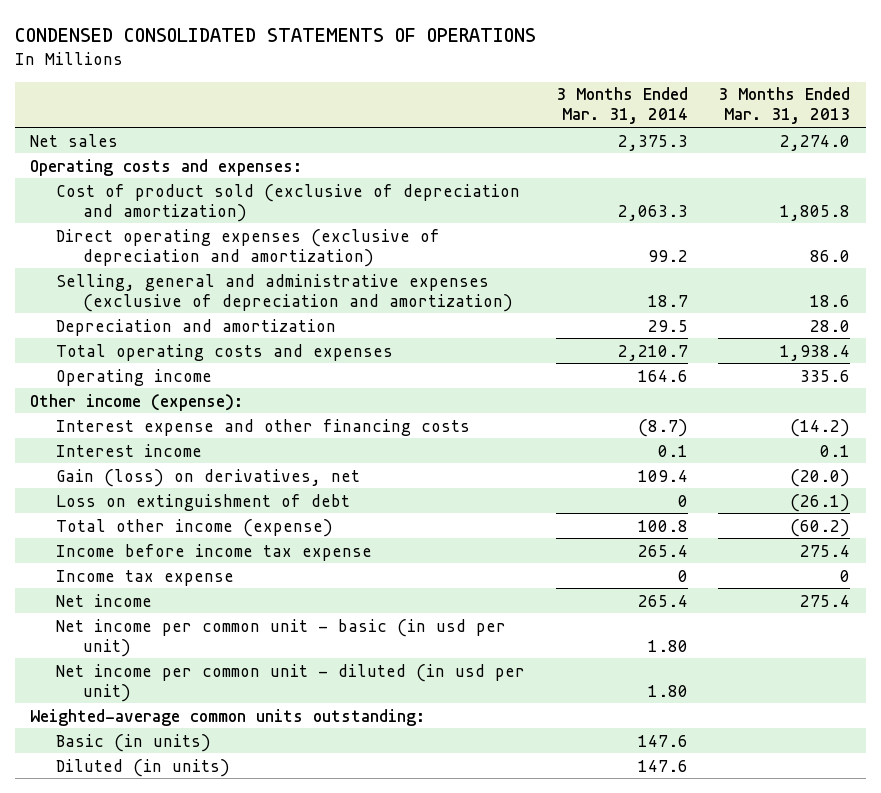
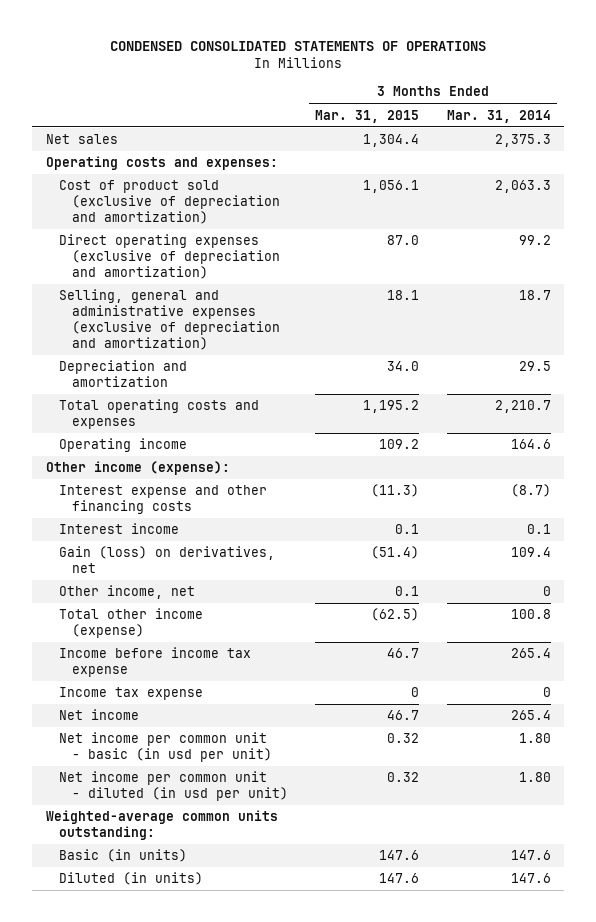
[718,87,851,125] 3 Months Ended Mar. 31, 2013 -> none
none -> [315,109,420,123] Mar. 31, 2015
[56,493,351,511] Loss on extinguishment of debt -> none
none -> [58,585,195,600] Other income, net

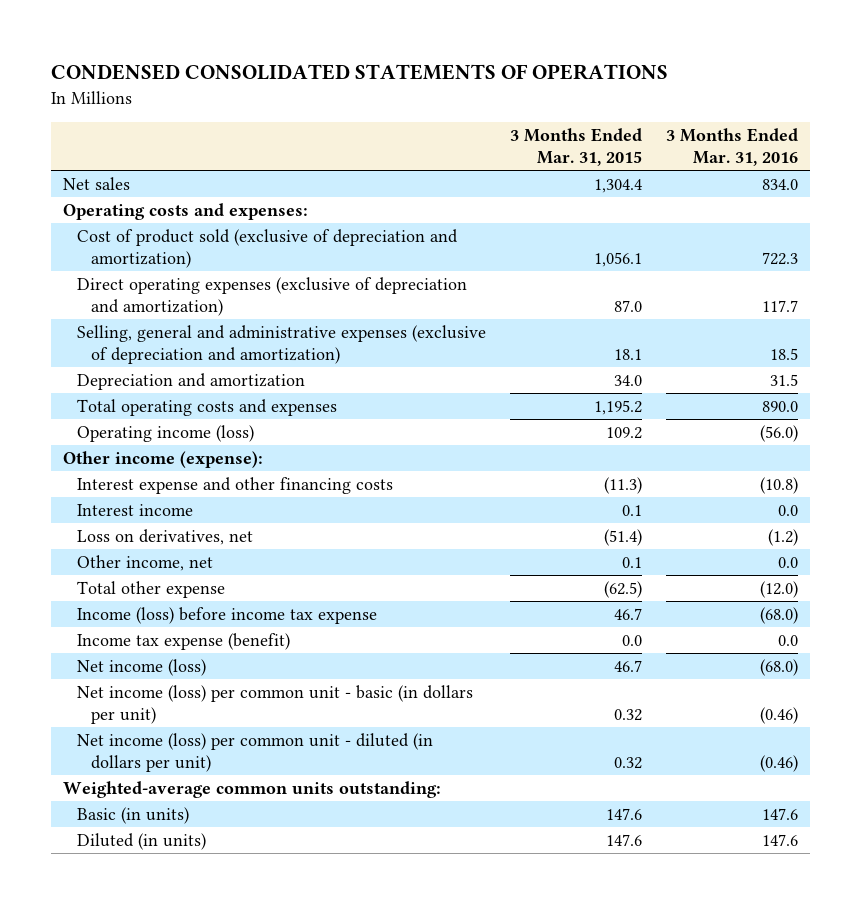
[446,109,551,123] Mar. 31, 2014 -> none
none -> [665,128,798,166] 3 Months Ended Mar. 31, 2016
[58,438,187,453] Operating income -> [77,425,255,443] Operating income (loss)
[58,546,275,574] Gain (loss) on derivatives, net -> [77,529,254,546] Loss on derivatives, net
[58,608,203,639] Total other income (expense) -> [77,581,226,599] Total other expense
[58,647,251,678] Income before income tax expense -> [77,607,378,625] Income (loss) before income tax expense
[58,687,203,701] Income tax expense -> [77,633,291,651] Income tax expense (benefit)
[411,687,420,698] 0 -> [622,635,643,647] 0.0
[58,709,139,721] Net income -> [77,659,207,677] Net income (loss)
[58,732,273,763] Net income per common unit - basic (in usd per unit) -> [77,685,474,724] Net income (loss) per common unit - basic (in dollars per unit)
[58,771,289,802] Net income per common unit - diluted (in usd per unit) -> [77,733,434,772] Net income (loss) per common unit - diluted (in dollars per unit)

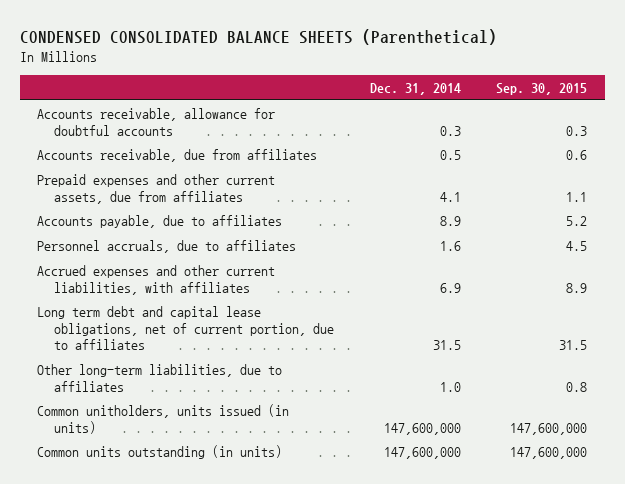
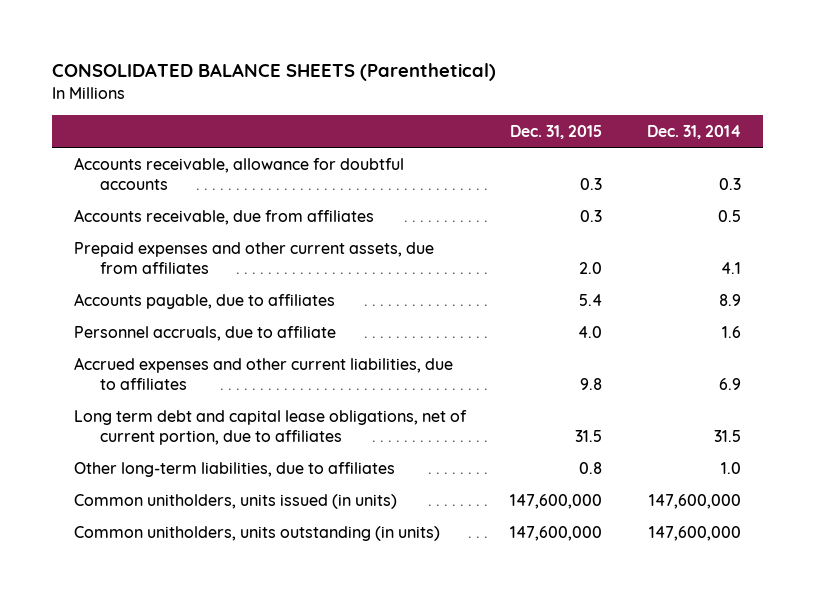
[19,28,497,45] CONDENSED CONSOLIDATED BALANCE SHEETS (Parenthetical) -> [52,63,497,82] CONSOLIDATED BALANCE SHEETS (Parenthetical)
[496,83,588,96] Sep. 30, 2015 -> none
none -> [510,124,603,139] Dec. 31, 2015
[37,239,297,253] Personnel accruals, due to affiliates -> [74,325,337,341] Personnel accruals, due to affiliate
[37,264,276,295] Accrued expenses and other current liabilities, with affiliates -> [74,356,454,390] Accrued expenses and other current liabilities, due to affiliates
[37,444,283,459] Common units outstanding (in units) -> [74,525,441,541] Common unitholders, units outstanding (in units)

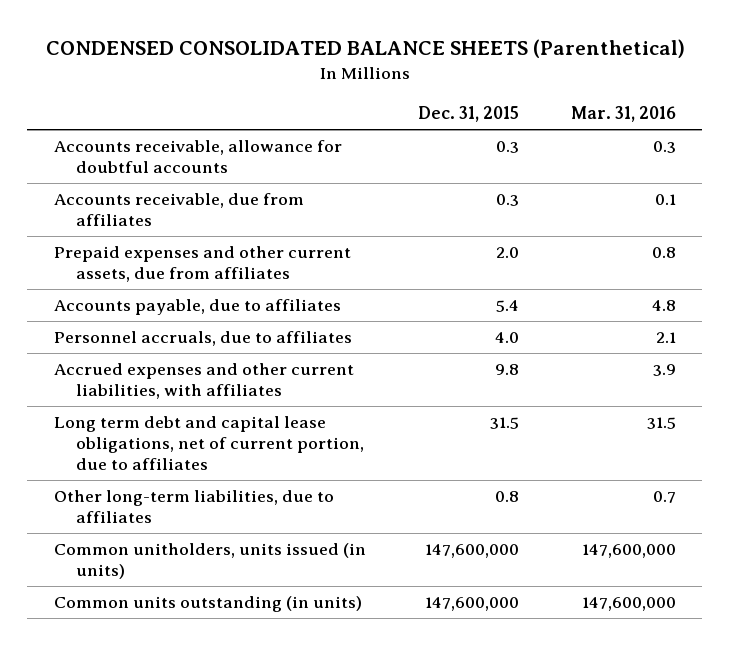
[52,63,497,82] CONSOLIDATED BALANCE SHEETS (Parenthetical) -> [45,38,685,58] CONDENSED CONSOLIDATED BALANCE SHEETS (Parenthetical)
[646,124,741,139] Dec. 31, 2014 -> none
none -> [570,105,676,122] Mar. 31, 2016
[74,325,337,341] Personnel accruals, due to affiliate -> [53,331,352,347] Personnel accruals, due to affiliates
[74,356,454,390] Accrued expenses and other current liabilities, due to affiliates -> [53,363,354,400] Accrued expenses and other current liabilities, with affiliates
[74,525,441,541] Common unitholders, units outstanding (in units) -> [53,596,362,613] Common units outstanding (in units)

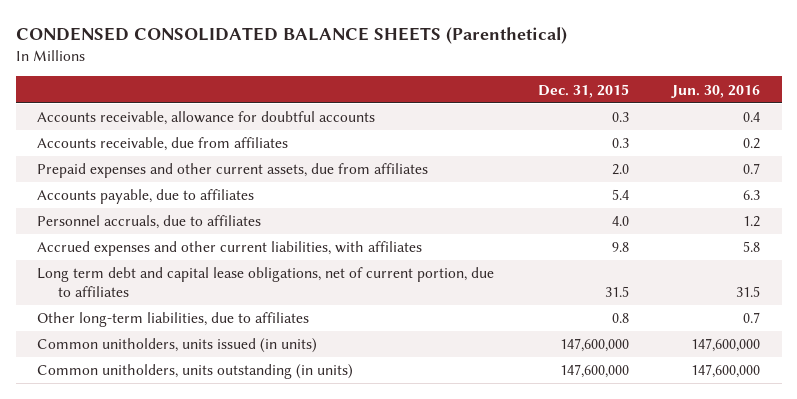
[570,105,676,122] Mar. 31, 2016 -> none
none -> [671,84,761,98] Jun. 30, 2016
[53,596,362,613] Common units outstanding (in units) -> [37,364,354,380] Common unitholders, units outstanding (in units)

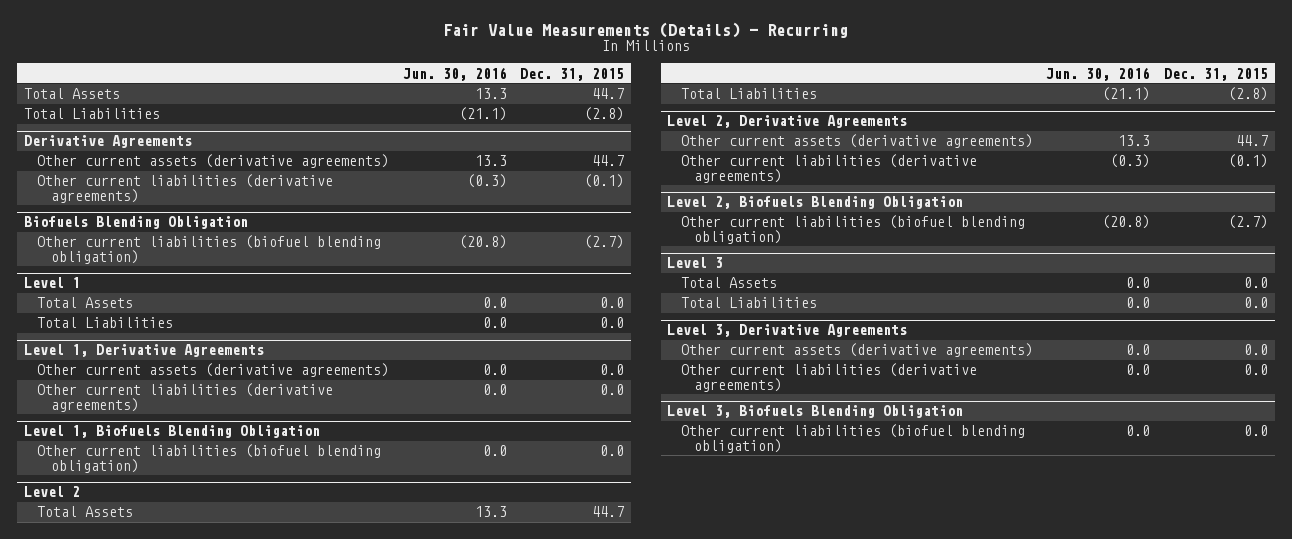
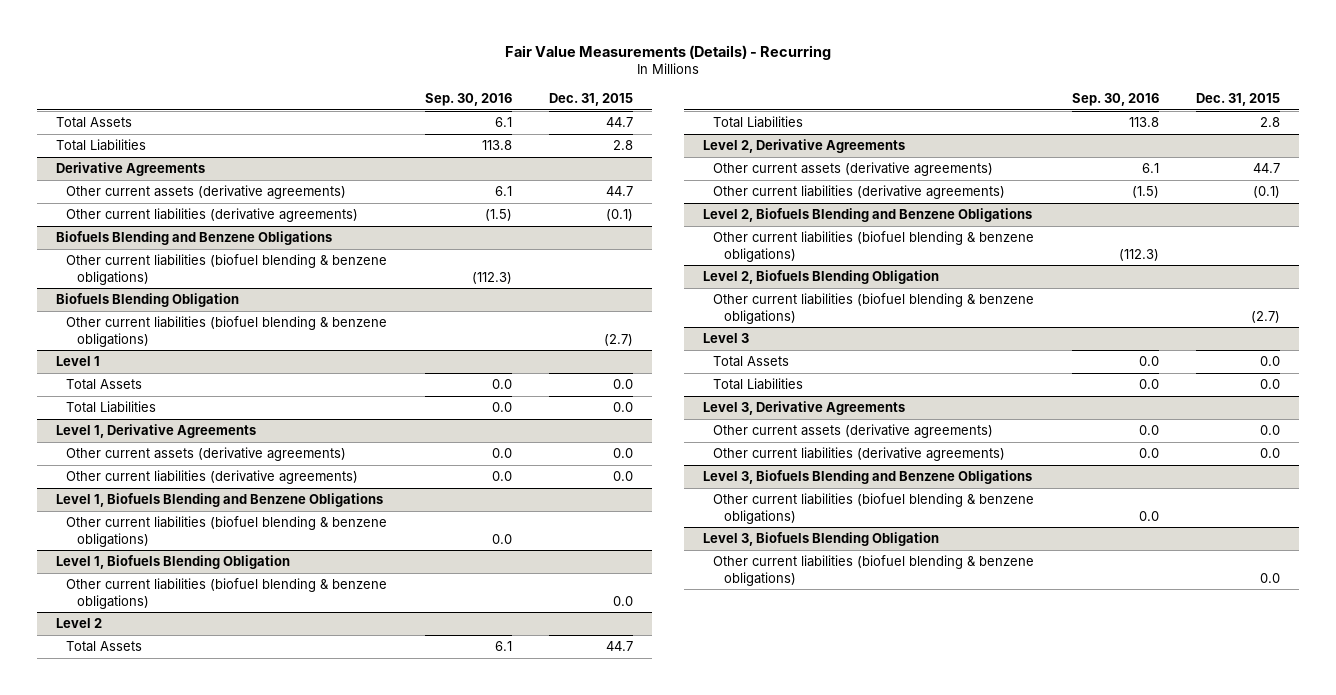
[402,66,507,81] Jun. 30, 2016 -> none
none -> [424,93,512,107] Sep. 30, 2016
[584,107,625,122] (2.8) -> [613,140,634,151] 2.8
none -> [55,231,332,246] Biofuels Blending and Benzene Obligations
none -> [66,254,388,285] Other current liabilities (biofuel blending & benzene obligations)
[37,235,382,264] Other current liabilities (biofuel blending obligation) -> [66,316,388,347] Other current liabilities (biofuel blending & benzene obligations)
none -> [55,493,383,508] Level 1, Biofuels Blending and Benzene Obligations
none -> [66,516,388,547] Other current liabilities (biofuel blending & benzene obligations)
[37,444,382,473] Other current liabilities (biofuel blending obligation) -> [66,578,388,609] Other current liabilities (biofuel blending & benzene obligations)
[1227,87,1268,102] (2.8) -> [1260,117,1281,128] 2.8
none -> [702,208,1032,223] Level 2, Biofuels Blending and Benzene Obligations
none -> [713,231,1035,262] Other current liabilities (biofuel blending & benzene obligations)
[680,215,1025,244] Other current liabilities (biofuel blending obligation) -> [713,293,1035,324] Other current liabilities (biofuel blending & benzene obligations)
none -> [702,470,1032,485] Level 3, Biofuels Blending and Benzene Obligations
none -> [713,493,1035,524] Other current liabilities (biofuel blending & benzene obligations)
[680,424,1025,453] Other current liabilities (biofuel blending obligation) -> [713,555,1035,586] Other current liabilities (biofuel blending & benzene obligations)

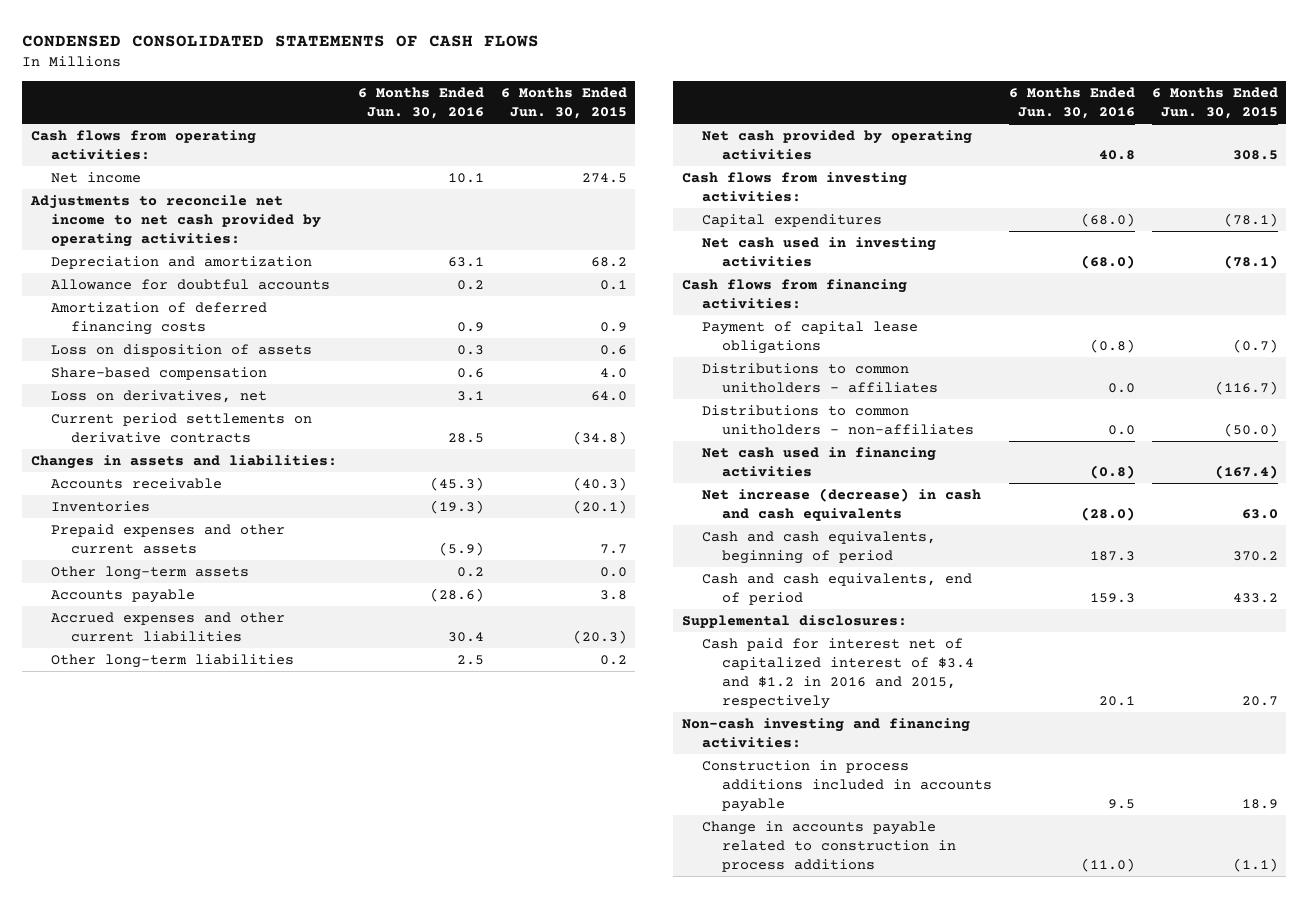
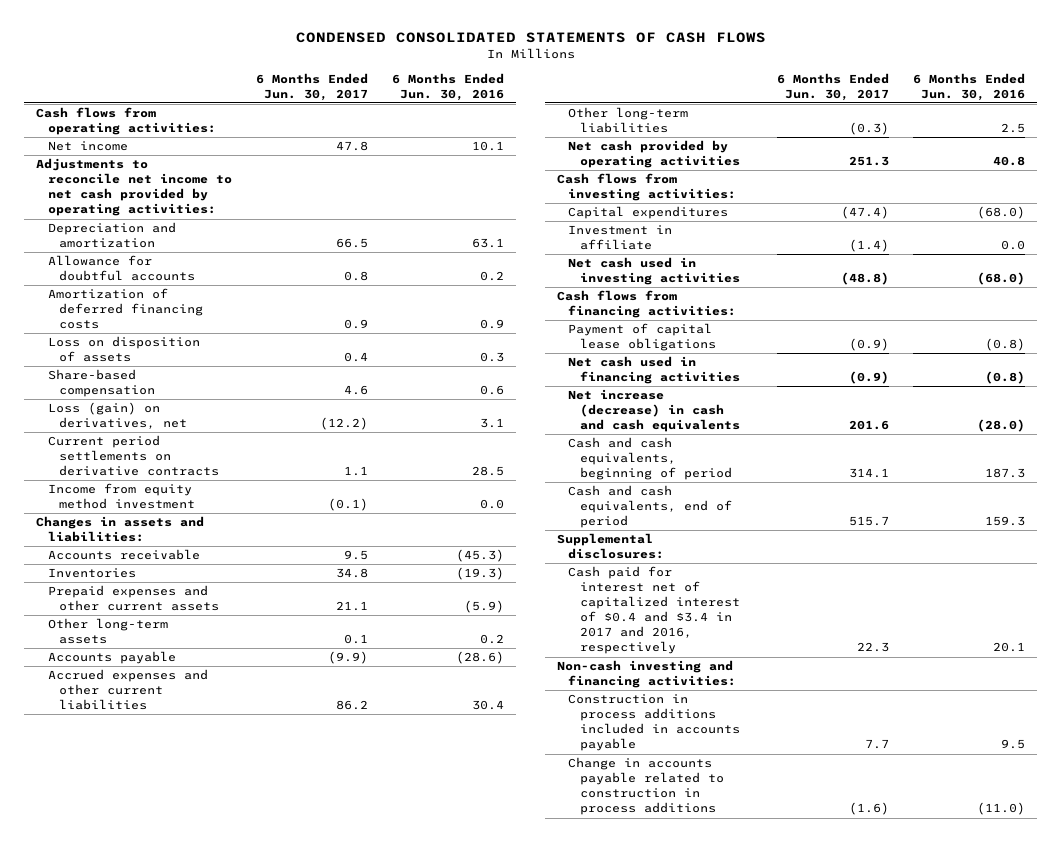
[500,86,627,119] 6 Months Ended Jun. 30, 2015 -> none
none -> [255,72,368,101] 6 Months Ended Jun. 30, 2017
[50,389,267,403] Loss on derivatives, net -> [47,402,188,430] Loss (gain) on derivatives, net
none -> [47,483,196,510] Income from equity method investment
none -> [568,225,673,251] Investment in affiliate
[701,362,938,393] Distributions to common unitholders - affiliates -> none
[701,404,974,435] Distributions to common unitholders - non-affiliates -> none
[701,637,974,709] Cash paid for interest net of capitalized interest of $3.4 and $1.2 in 2016 and 2015, respectively -> [568,566,740,655] Cash paid for interest net of capitalized interest of $0.4 and $3.4 in 2017 and 2016, respectively

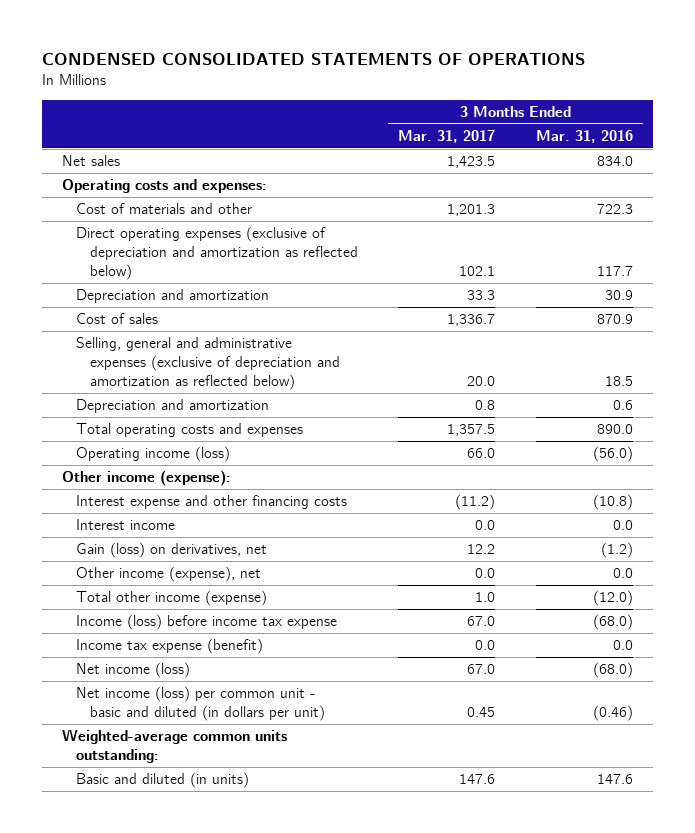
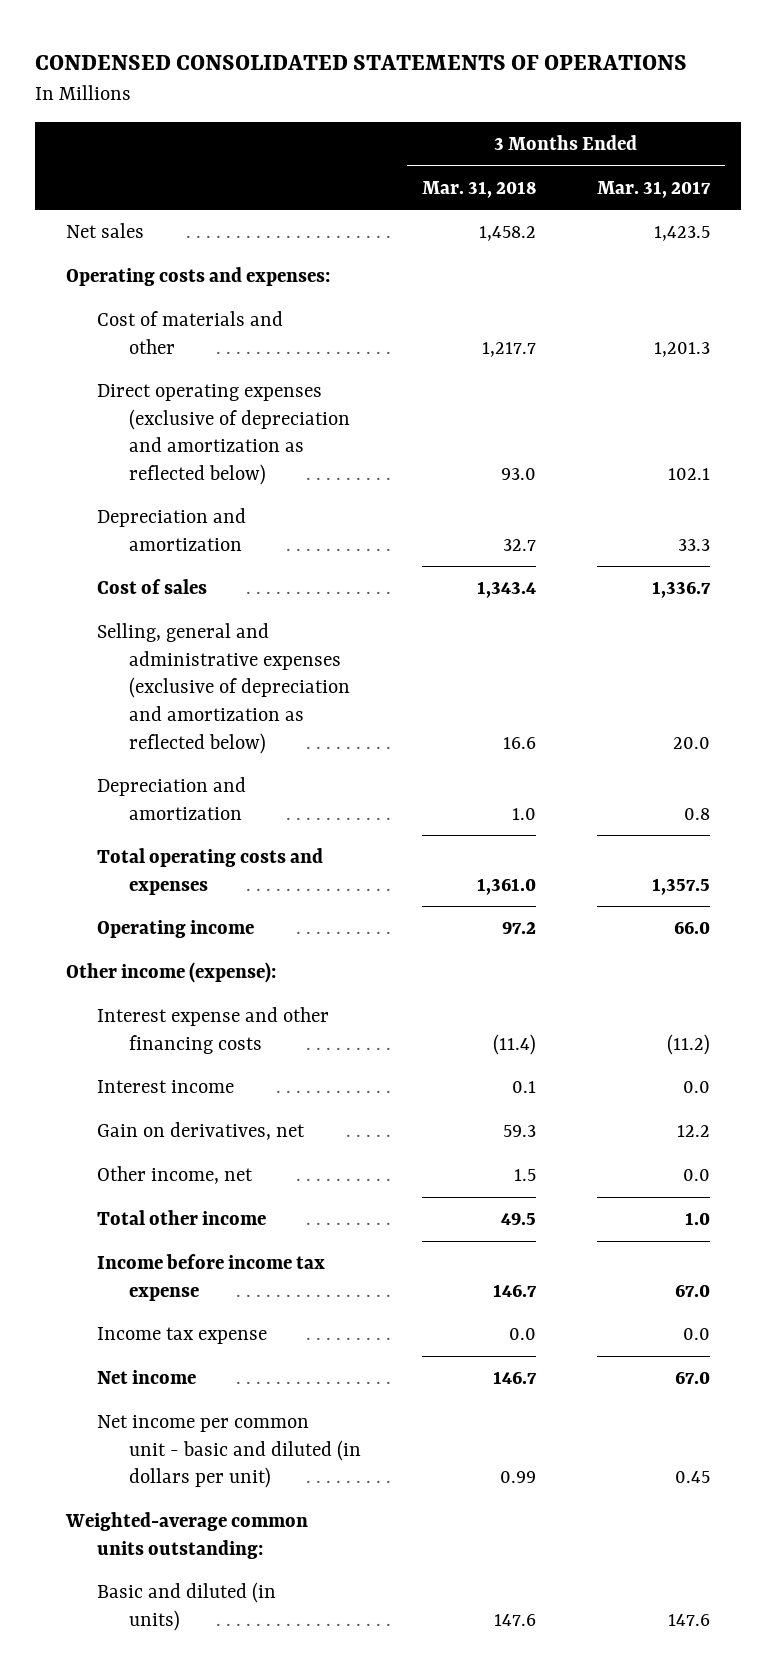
[535,129,633,143] Mar. 31, 2016 -> none
none -> [421,180,536,198] Mar. 31, 2018
[76,446,231,463] Operating income (loss) -> [97,920,255,939] Operating income
[76,542,268,559] Gain (loss) on derivatives, net -> [97,1122,306,1141] Gain on derivatives, net
[76,566,262,583] Other income (expense), net -> [97,1166,254,1185] Other income, net
[76,590,268,607] Total other income (expense) -> [97,1210,267,1226] Total other income
[76,614,338,631] Income (loss) before income tax expense -> [97,1254,326,1301] Income before income tax expense
[76,638,264,655] Income tax expense (benefit) -> [97,1327,268,1345] Income tax expense
[76,662,191,679] Net income (loss) -> [97,1370,197,1385] Net income
[76,686,325,722] Net income (loss) per common unit - basic and diluted (in dollars per unit) -> [97,1415,361,1489] Net income per common unit - basic and diluted (in dollars per unit)

